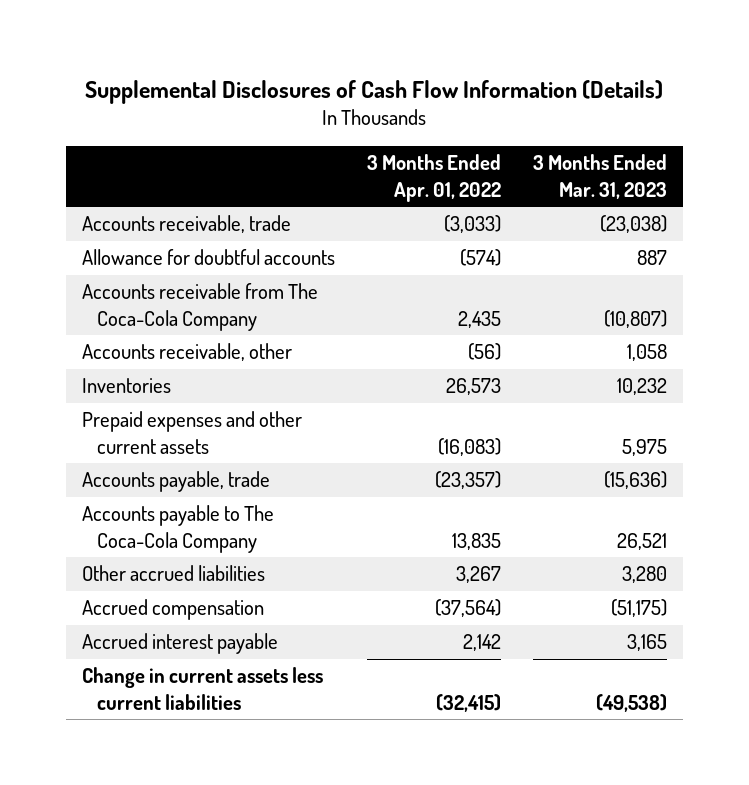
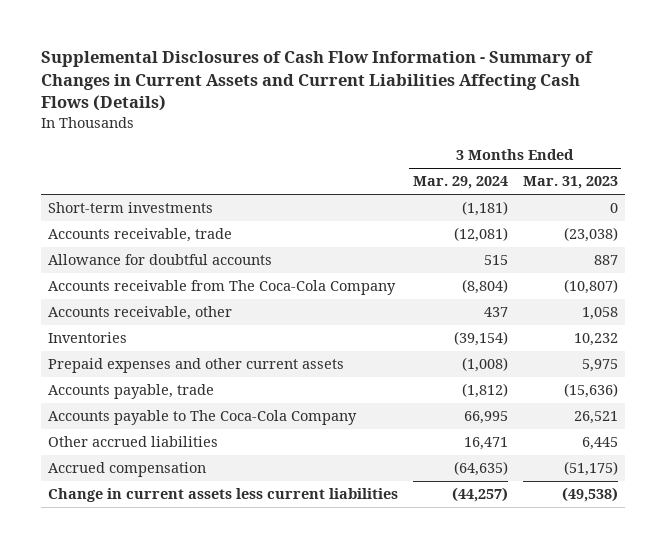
[85,79,664,104] Supplemental Disclosures of Cash Flow Information (Details) -> [41,51,594,112] Supplemental Disclosures of Cash Flow Information - Summary of Changes in Current Assets and Current Liabilities Affecting Cash Flows (Details)
[366,154,501,202] 3 Months Ended Apr. 01, 2022 -> none
none -> [413,176,509,190] Mar. 29, 2024
none -> [48,202,214,214] Short-term investments
[622,566,668,584] 3,280 -> [581,437,618,451] 6,445
[81,633,278,655] Accrued interest payable -> none

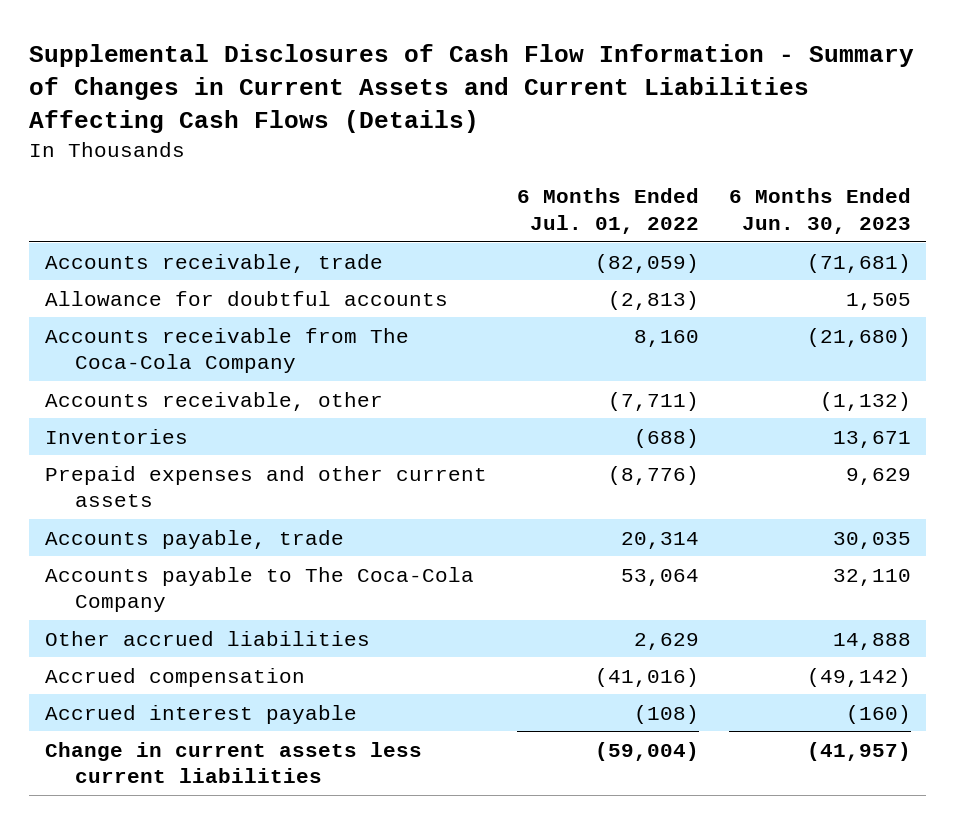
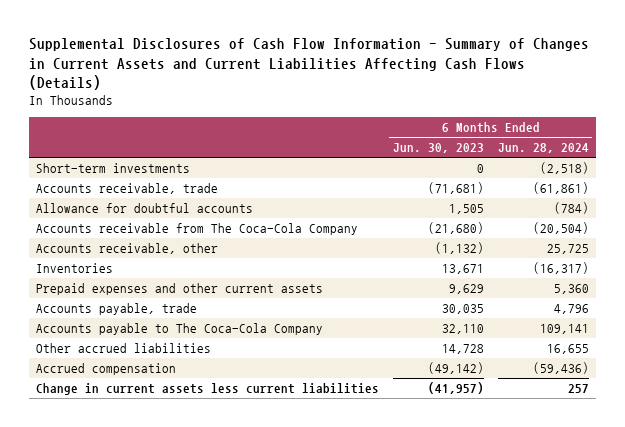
[516,188,699,235] 6 Months Ended Jul. 01, 2022 -> none
none -> [497,143,589,154] Jun. 28, 2024
none -> [35,163,190,174] Short-term investments
[832,632,911,650] 14,888 -> [441,344,484,355] 14,728
[44,704,357,724] Accrued interest payable -> none

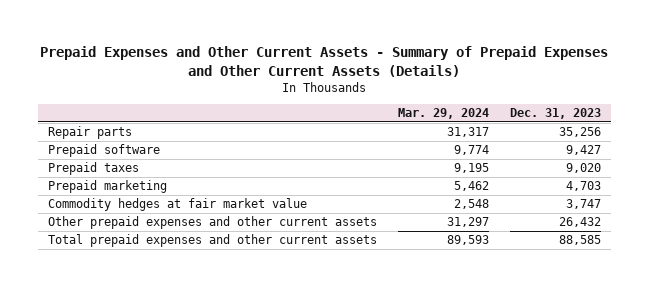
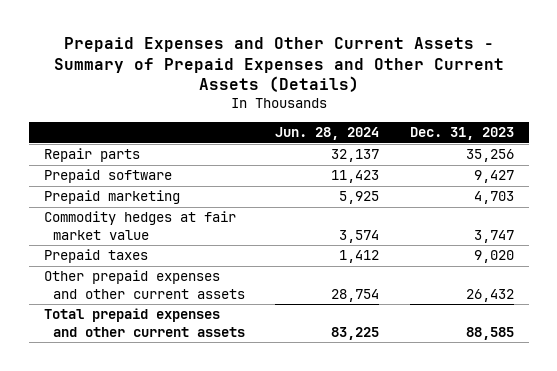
[397,108,489,120] Mar. 29, 2024 -> none
none -> [275,127,380,141] Jun. 28, 2024
[48,162,140,176] Prepaid taxes -> [43,249,148,264] Prepaid taxes

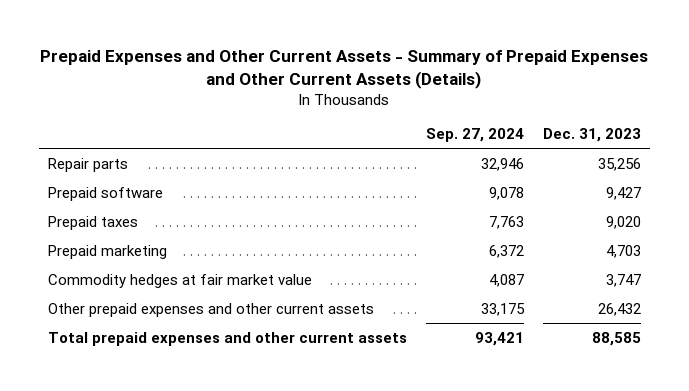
[275,127,380,141] Jun. 28, 2024 -> none
none -> [425,128,524,143] Sep. 27, 2024
[43,249,148,264] Prepaid taxes -> [48,215,139,230] Prepaid taxes

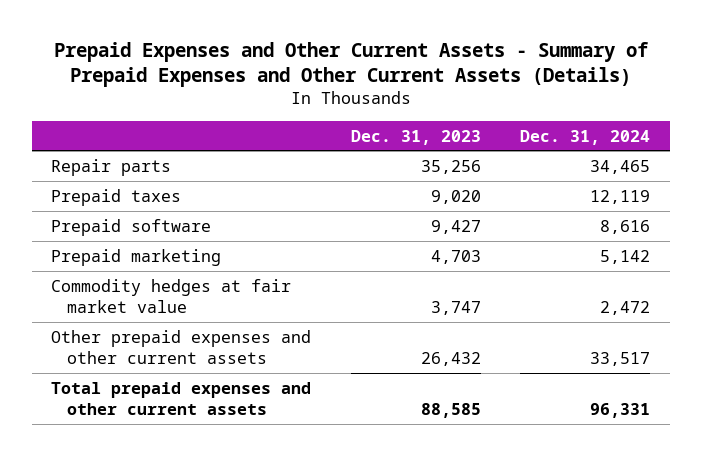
[425,128,524,143] Sep. 27, 2024 -> none
none -> [520,129,651,145] Dec. 31, 2024
[48,186,164,201] Prepaid software -> [51,218,212,236] Prepaid software

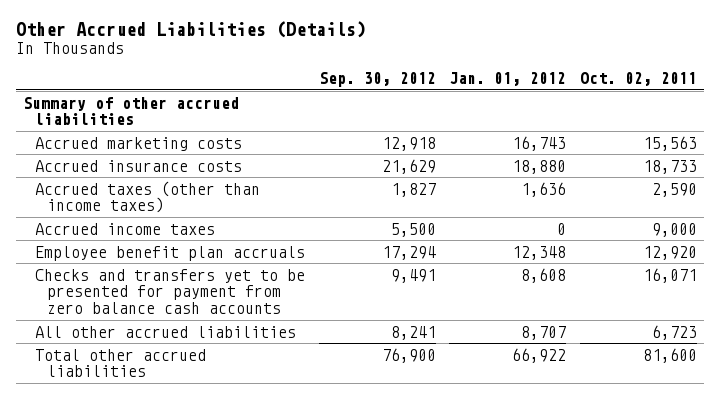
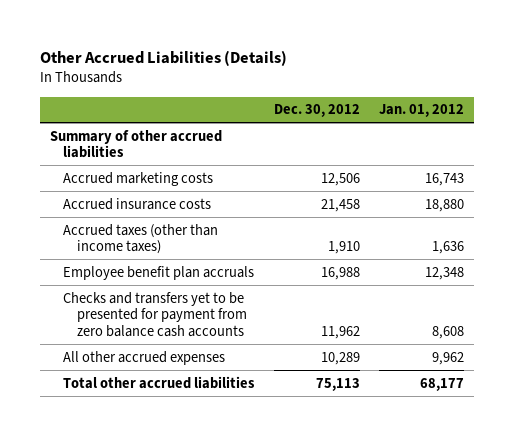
[318,72,436,88] Sep. 30, 2012 -> none
[580,72,698,87] Oct. 02, 2011 -> none
none -> [273,104,360,118] Dec. 30, 2012
[34,222,215,235] Accrued income taxes -> none
[34,325,296,338] All other accrued liabilities -> [63,350,226,365] All other accrued expenses
[521,325,567,340] 8,707 -> [431,351,464,365] 9,962
[512,347,567,363] 66,922 -> [419,377,464,391] 68,177

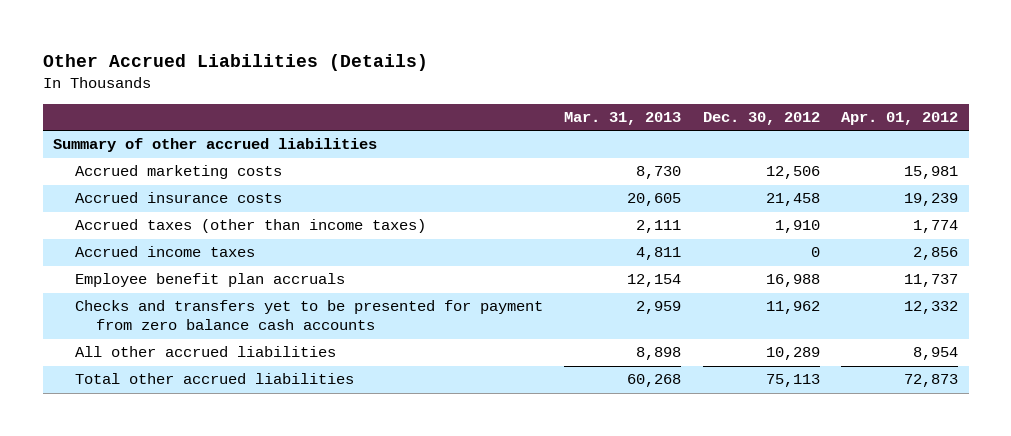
[378,104,464,118] Jan. 01, 2012 -> none
none -> [564,112,682,126] Mar. 31, 2013
none -> [840,112,958,126] Apr. 01, 2012
none -> [74,246,255,258] Accrued income taxes
[63,350,226,365] All other accrued expenses -> [74,346,336,358] All other accrued liabilities

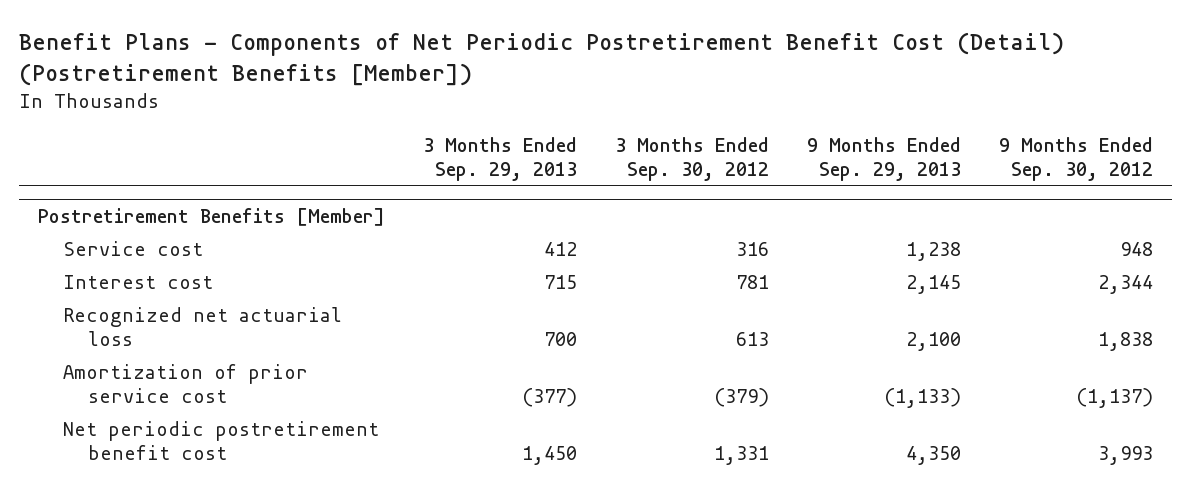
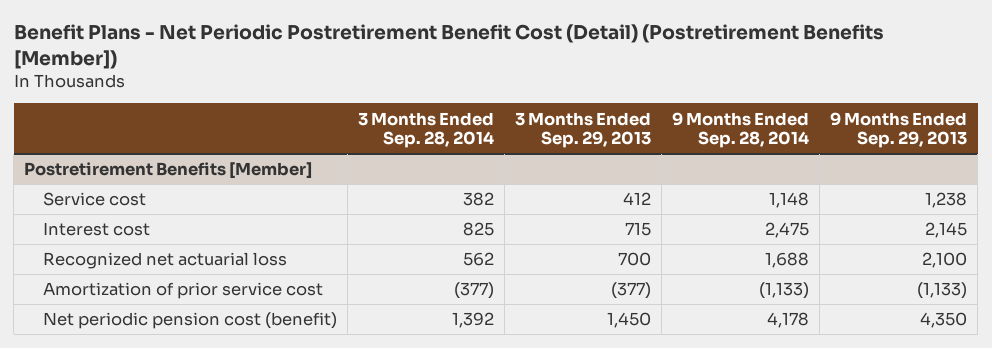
[18,31,1064,86] Benefit Plans - Components of Net Periodic Postretirement Benefit Cost (Detail) (Postretirement Benefits [Member]) -> [13,24,884,69] Benefit Plans - Net Periodic Postretirement Benefit Cost (Detail) (Postretirement Benefits [Member])
[614,136,769,181] 3 Months Ended Sep. 30, 2012 -> none
[999,136,1154,181] 9 Months Ended Sep. 30, 2012 -> none
none -> [357,111,494,149] 3 Months Ended Sep. 28, 2014
none -> [672,111,810,149] 9 Months Ended Sep. 28, 2014
[62,420,379,460] Net periodic postretirement benefit cost -> [42,312,337,330] Net periodic pension cost (benefit)

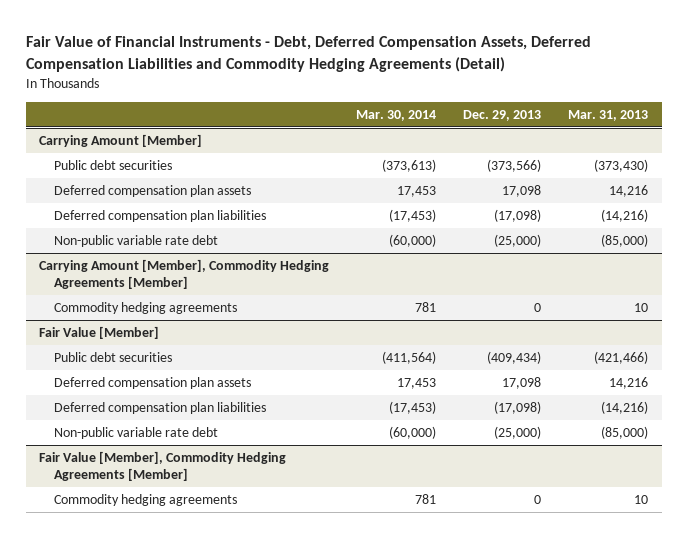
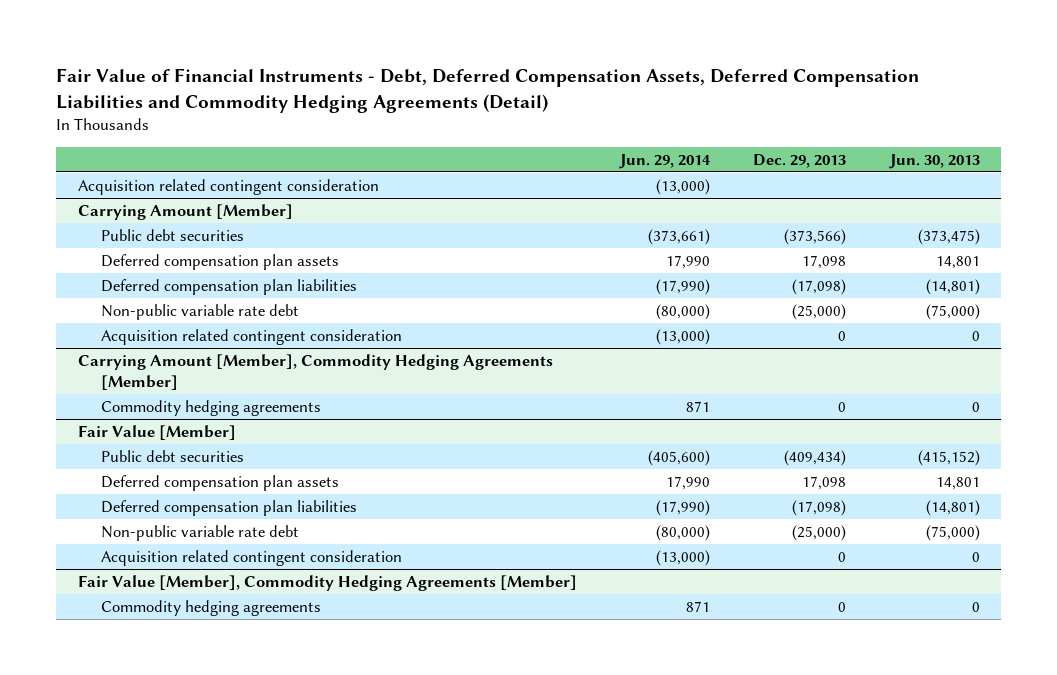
[356,109,437,121] Mar. 30, 2014 -> none
[568,109,649,121] Mar. 31, 2013 -> none
none -> [618,153,711,169] Jun. 29, 2014
none -> [888,153,980,169] Jun. 30, 2013
none -> [77,178,379,195] Acquisition related contingent consideration
none -> [100,328,402,345] Acquisition related contingent consideration
none -> [100,549,402,566] Acquisition related contingent consideration

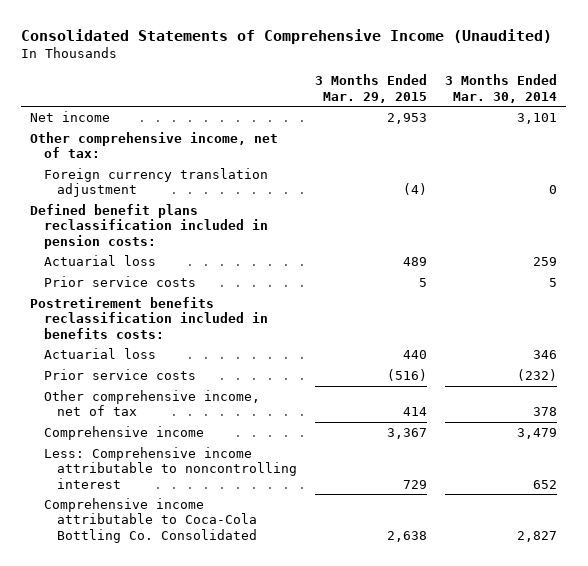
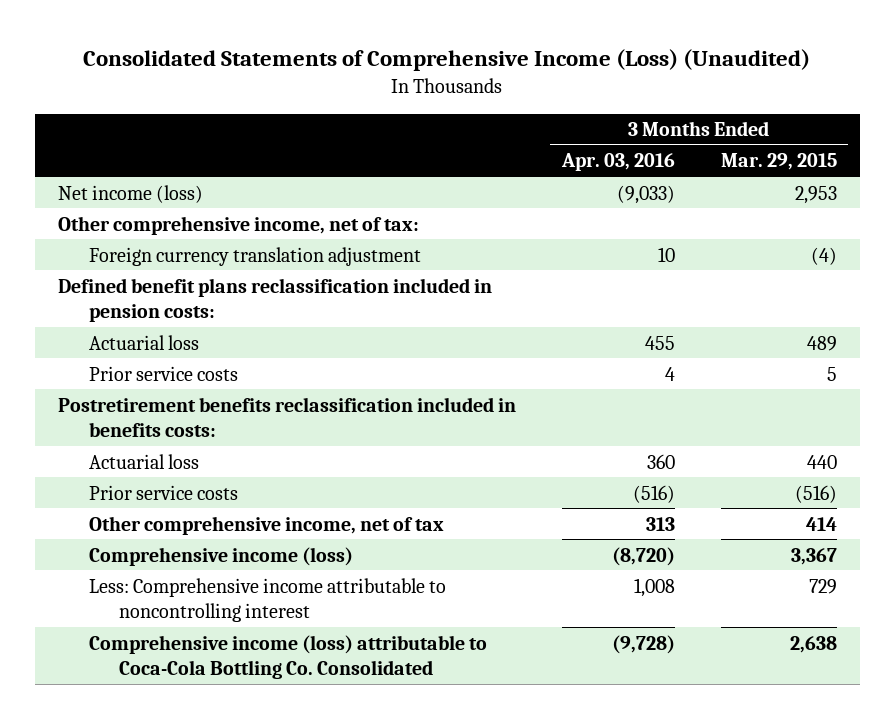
[21,28,553,44] Consolidated Statements of Comprehensive Income (Unaudited) -> [83,49,811,72] Consolidated Statements of Comprehensive Income (Loss) (Unaudited)
[445,74,558,103] 3 Months Ended Mar. 30, 2014 -> none
none -> [560,153,675,172] Apr. 03, 2016
[30,110,111,122] Net income -> [57,184,203,203] Net income (loss)
[43,425,204,440] Comprehensive income -> [88,546,353,566] Comprehensive income (loss)
[43,497,258,543] Comprehensive income attributable to Coca-Cola Bottling Co. Consolidated -> [88,634,487,679] Comprehensive income (loss) attributable to Coca-Cola Bottling Co. Consolidated

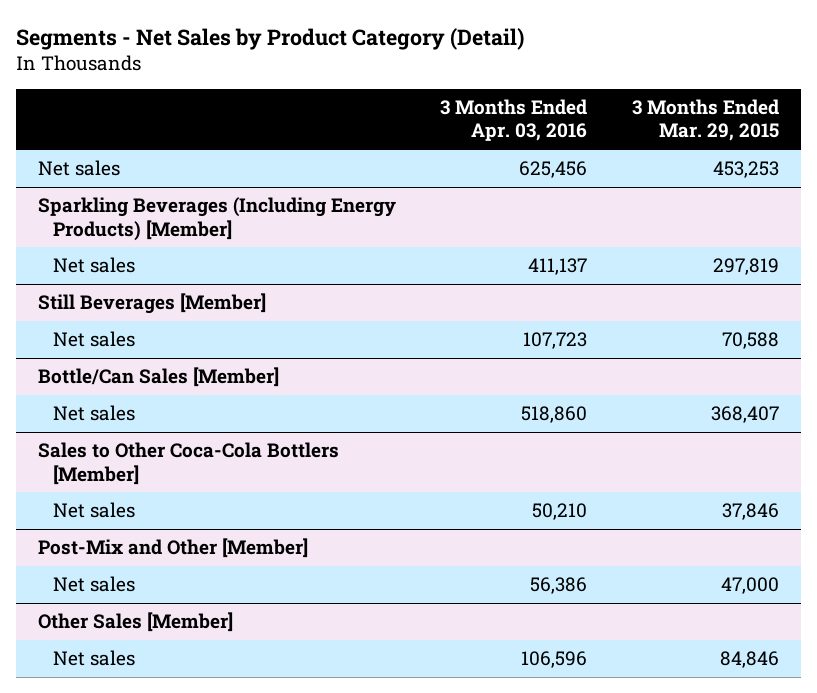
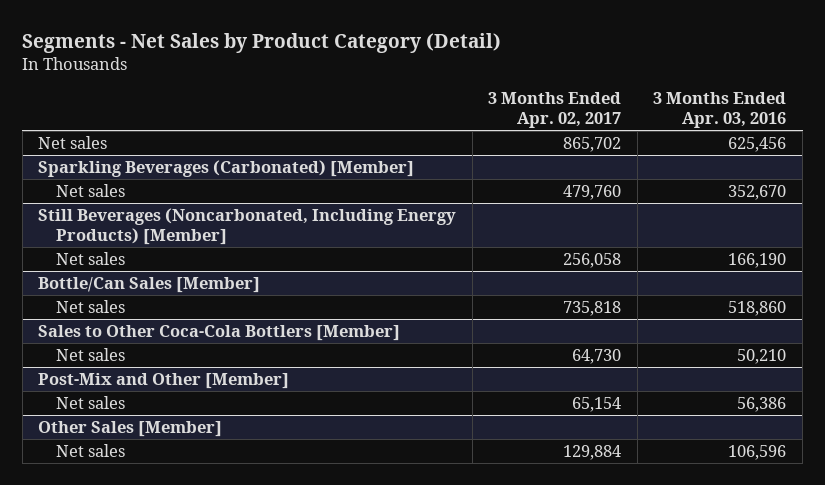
[631,98,779,142] 3 Months Ended Mar. 29, 2015 -> none
none -> [488,92,622,128] 3 Months Ended Apr. 02, 2017
[37,197,396,241] Sparkling Beverages (Including Energy Products) [Member] -> [38,160,415,178] Sparkling Beverages (Carbonated) [Member]
[528,258,588,276] 411,137 -> [728,185,787,201] 352,670
[37,293,266,315] Still Beverages [Member] -> [38,208,457,245] Still Beverages (Noncarbonated, Including Energy Products) [Member]
[523,332,588,350] 107,723 -> [728,253,787,269] 166,190

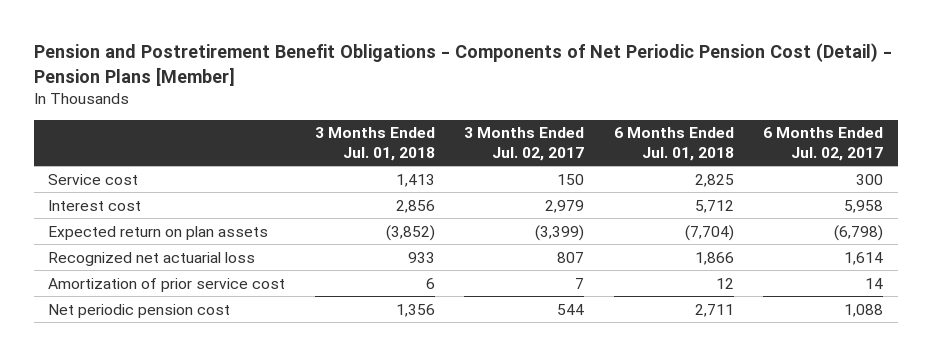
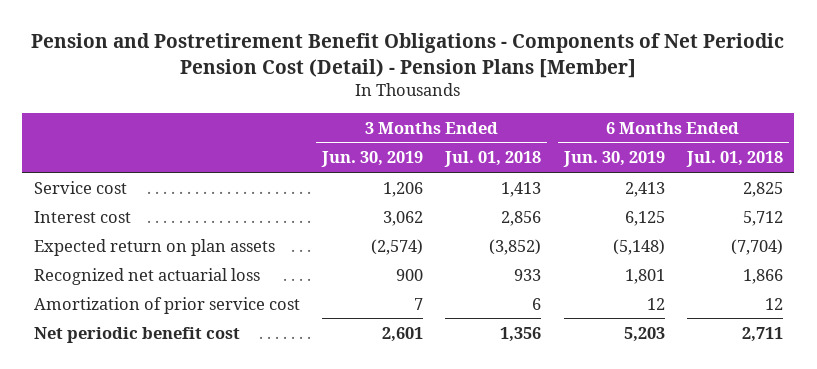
[464,127,585,161] 3 Months Ended Jul. 02, 2017 -> none
[762,127,883,161] 6 Months Ended Jul. 02, 2017 -> none
none -> [320,151,423,168] Jun. 30, 2019
none -> [562,151,665,168] Jun. 30, 2019
[48,303,231,318] Net periodic pension cost -> [33,326,240,343] Net periodic benefit cost

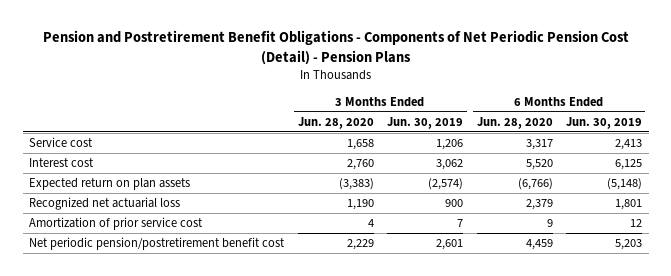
[31,33,785,79] Pension and Postretirement Benefit Obligations - Components of Net Periodic Pension Cost (Detail) - Pension Plans [Member] -> [42,30,629,66] Pension and Postretirement Benefit Obligations - Components of Net Periodic Pension Cost (Detail) - Pension Plans
[444,151,542,168] Jul. 01, 2018 -> none
[686,151,784,168] Jul. 01, 2018 -> none
none -> [297,117,374,130] Jun. 28, 2020
none -> [476,117,553,130] Jun. 28, 2020
[33,326,240,343] Net periodic benefit cost -> [29,237,286,251] Net periodic pension/postretirement benefit cost

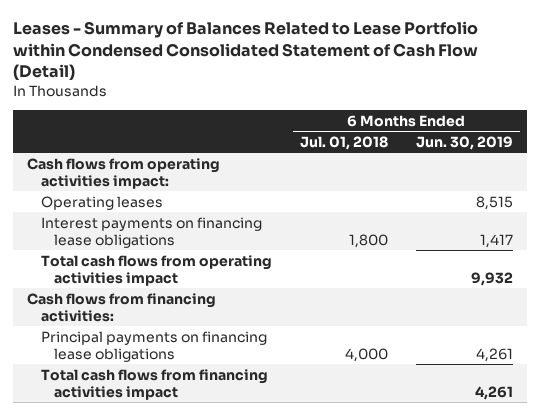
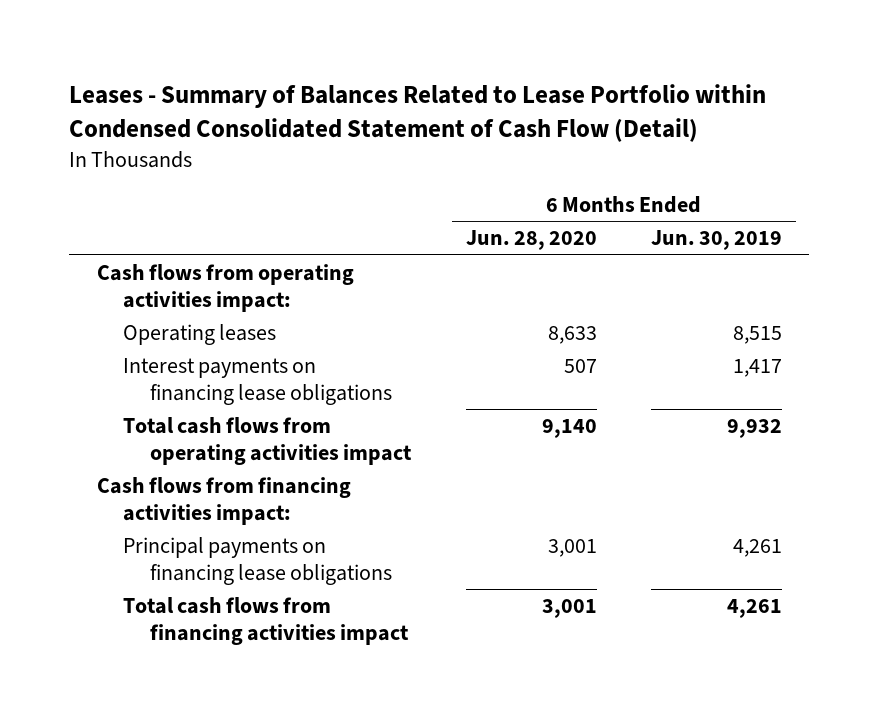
[299,135,388,150] Jul. 01, 2018 -> none
none -> [465,230,597,251] Jun. 28, 2020
[26,292,216,322] Cash flows from financing activities: -> [96,476,351,525] Cash flows from financing activities impact:

